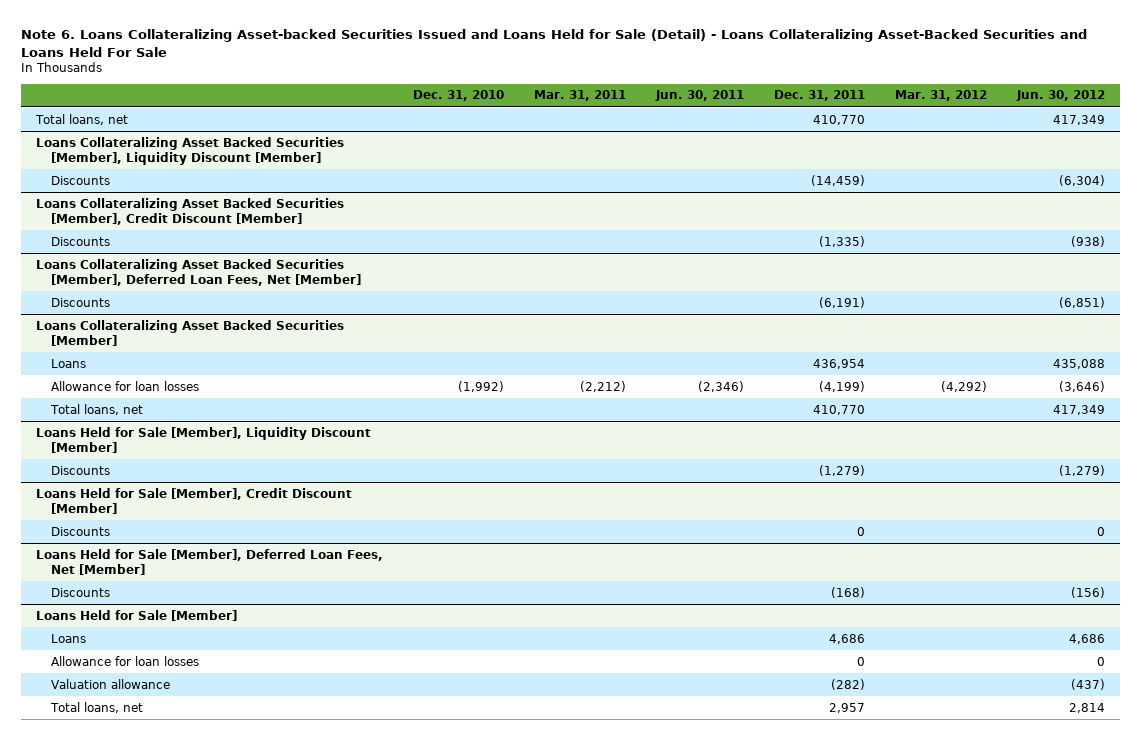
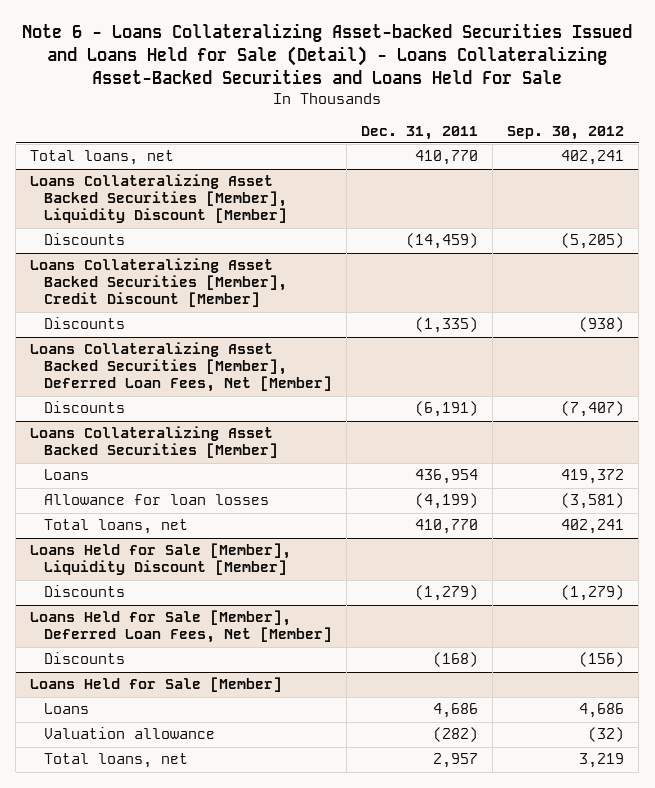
[21,28,1088,57] Note 6. Loans Collateralizing Asset-backed Securities Issued and Loans Held for Sale (Detail) - Loans Collateralizing Asset-Backed Securities and Loans Held For Sale -> [22,23,633,84] Note 6 - Loans Collateralizing Asset-backed Securities Issued and Loans Held for Sale (Detail) - Loans Collateralizing Asset-Backed Securities and Loans Held For Sale
[413,90,505,102] Dec. 31, 2010 -> none
[534,90,627,102] Mar. 31, 2011 -> none
[655,90,745,102] Jun. 30, 2011 -> none
[895,90,988,102] Mar. 31, 2012 -> none
[1016,90,1106,102] Jun. 30, 2012 -> none
none -> [507,125,625,140] Sep. 30, 2012
[36,487,353,514] Loans Held for Sale [Member], Credit Discount [Member] -> none
[51,526,111,536] Discounts -> none
[51,655,200,666] Allowance for loan losses -> none

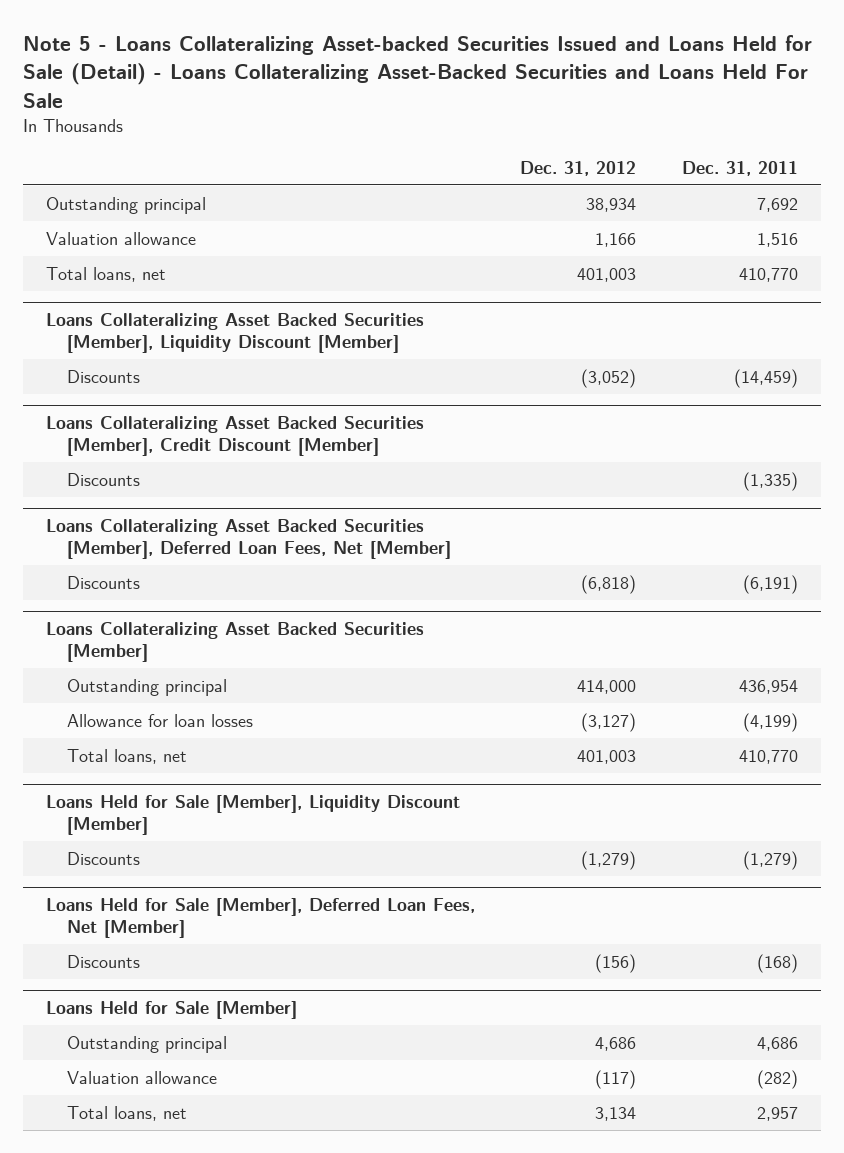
[22,23,633,84] Note 6 - Loans Collateralizing Asset-backed Securities Issued and Loans Held for Sale (Detail) - Loans Collateralizing Asset-Backed Securities and Loans Held For Sale -> [22,35,812,108] Note 5 - Loans Collateralizing Asset-backed Securities Issued and Loans Held for Sale (Detail) - Loans Collateralizing Asset-Backed Securities and Loans Held For Sale
[507,125,625,140] Sep. 30, 2012 -> none
none -> [520,160,637,176] Dec. 31, 2012
none -> [45,196,206,214] Outstanding principal
none -> [45,231,196,245] Valuation allowance
[43,469,89,481] Loans -> [67,678,228,696] Outstanding principal
[43,703,89,715] Loans -> [67,1035,228,1053] Outstanding principal

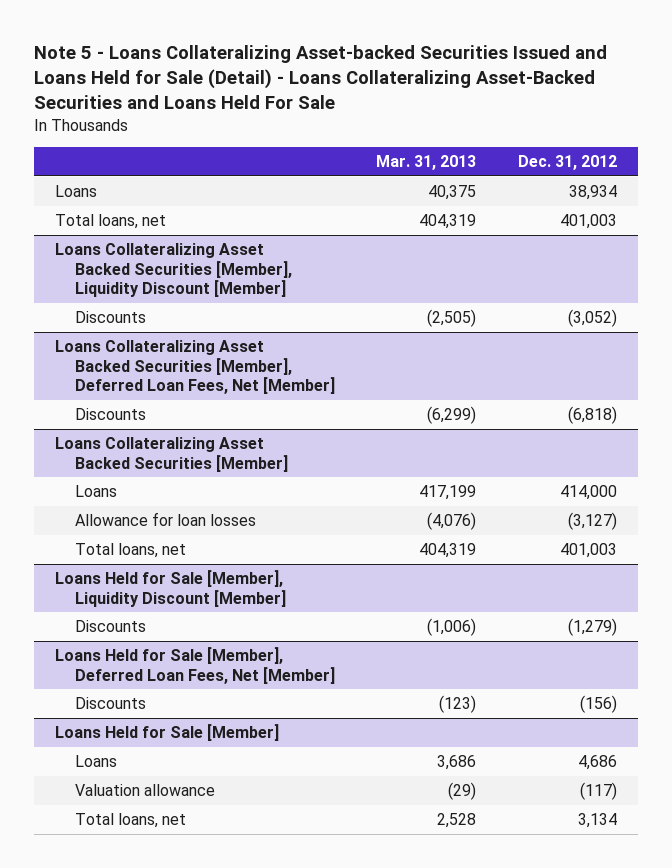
[682,160,799,176] Dec. 31, 2011 -> none
none -> [376,154,477,170] Mar. 31, 2013
[45,231,196,245] Valuation allowance -> none
[45,196,206,214] Outstanding principal -> [54,185,97,198] Loans
[45,415,424,457] Loans Collateralizing Asset Backed Securities [Member], Credit Discount [Member] -> none
[67,472,141,486] Discounts -> none
[67,678,228,696] Outstanding principal -> [74,485,117,498] Loans
[67,1035,228,1053] Outstanding principal -> [74,755,117,768] Loans

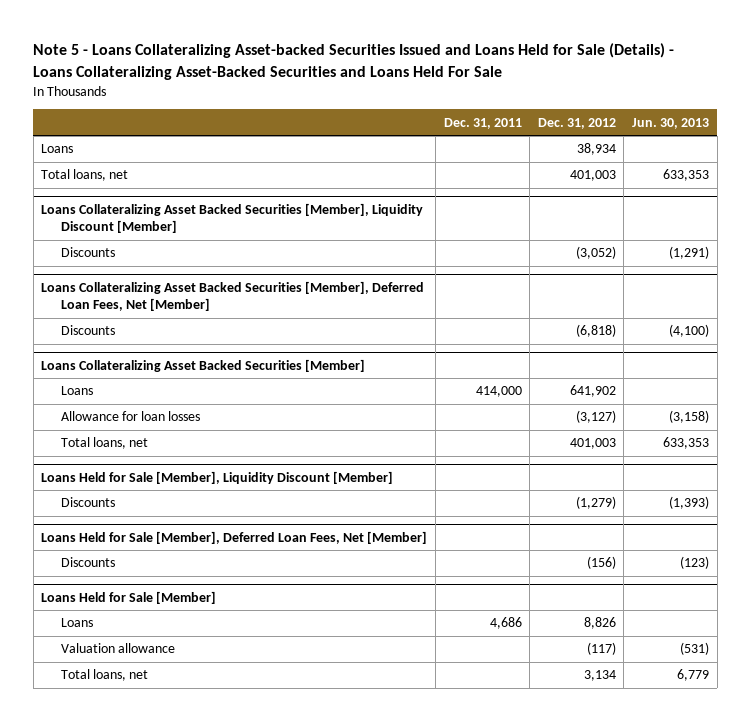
[33,44,607,109] Note 5 - Loans Collateralizing Asset-backed Securities Issued and Loans Held for Sale (Detail) - Loans Collateralizing Asset-Backed Securities and Loans Held For Sale -> [33,43,675,80] Note 5 - Loans Collateralizing Asset-backed Securities Issued and Loans Held for Sale (Details) - Loans Collateralizing Asset-Backed Securities and Loans Held For Sale
[376,154,477,170] Mar. 31, 2013 -> none
none -> [443,117,522,129] Dec. 31, 2011
none -> [632,117,710,129] Jun. 30, 2013
[559,485,617,501] 414,000 -> [569,385,616,398] 641,902
[577,755,617,771] 4,686 -> [583,617,616,630] 8,826

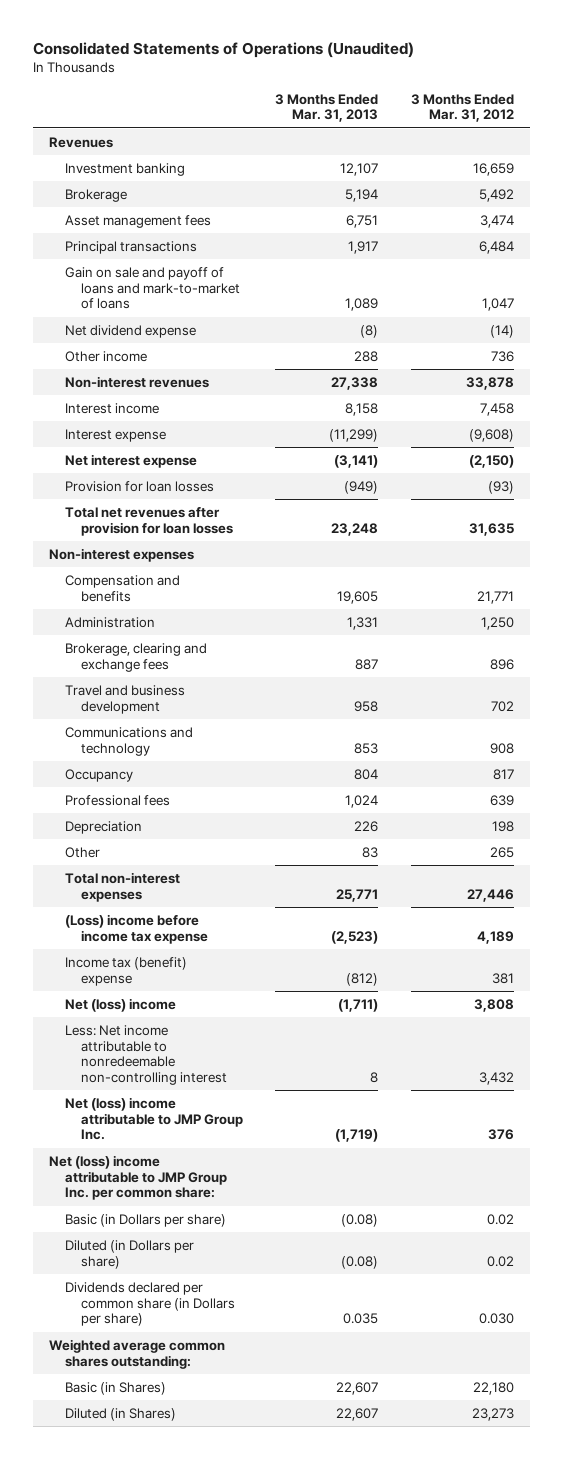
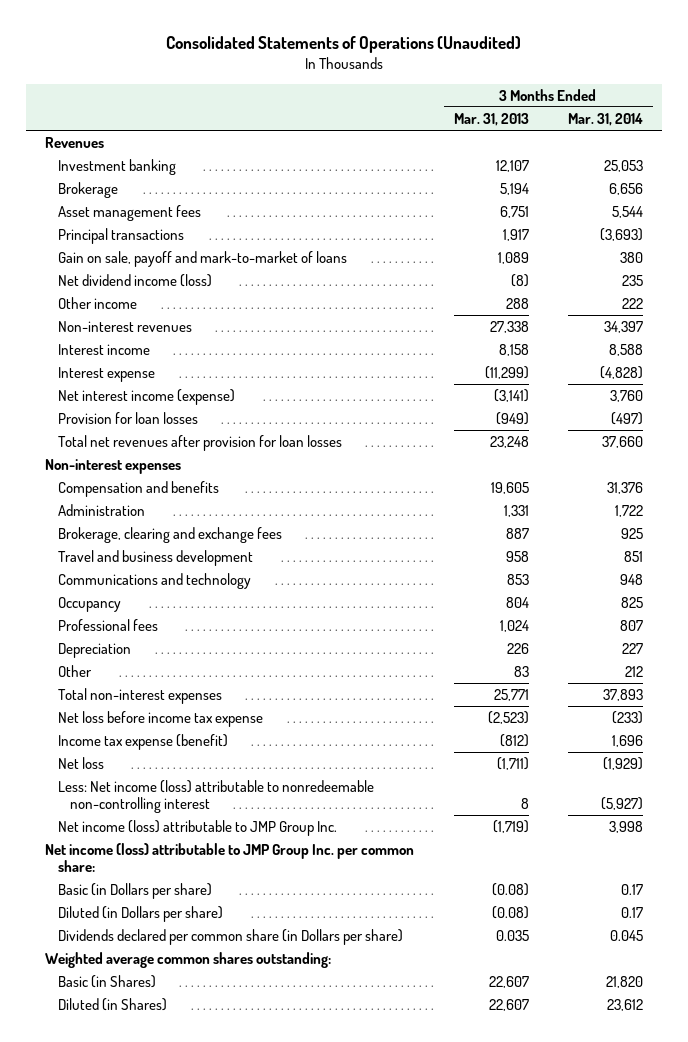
[410,93,514,123] 3 Months Ended Mar. 31, 2012 -> none
none -> [567,112,643,126] Mar. 31, 2014
[64,266,240,310] Gain on sale and payoff of loans and mark-to-market of loans -> [57,250,347,267] Gain on sale, payoff and mark-to-market of loans
[64,324,196,338] Net dividend expense -> [57,273,212,287] Net dividend income (loss)
[64,453,197,468] Net interest expense -> [57,388,235,405] Net interest income (expense)
[64,913,208,944] (Loss) income before income tax expense -> [57,710,263,727] Net loss before income tax expense
[64,956,187,986] Income tax (benefit) expense -> [57,733,228,750] Income tax expense (benefit)
[64,997,176,1012] Net (loss) income -> [57,756,104,769] Net loss
[64,1024,227,1086] Less: Net income attributable to nonredeemable non-controlling interest -> [57,779,374,814] Less: Net income (loss) attributable to nonredeemable non-controlling interest
[64,1096,243,1141] Net (loss) income attributable to JMP Group Inc. -> [57,819,337,836] Net income (loss) attributable to JMP Group Inc.
[49,1154,227,1201] Net (loss) income attributable to JMP Group Inc. per common share: -> [45,842,415,873] Net income (loss) attributable to JMP Group Inc. per common share:

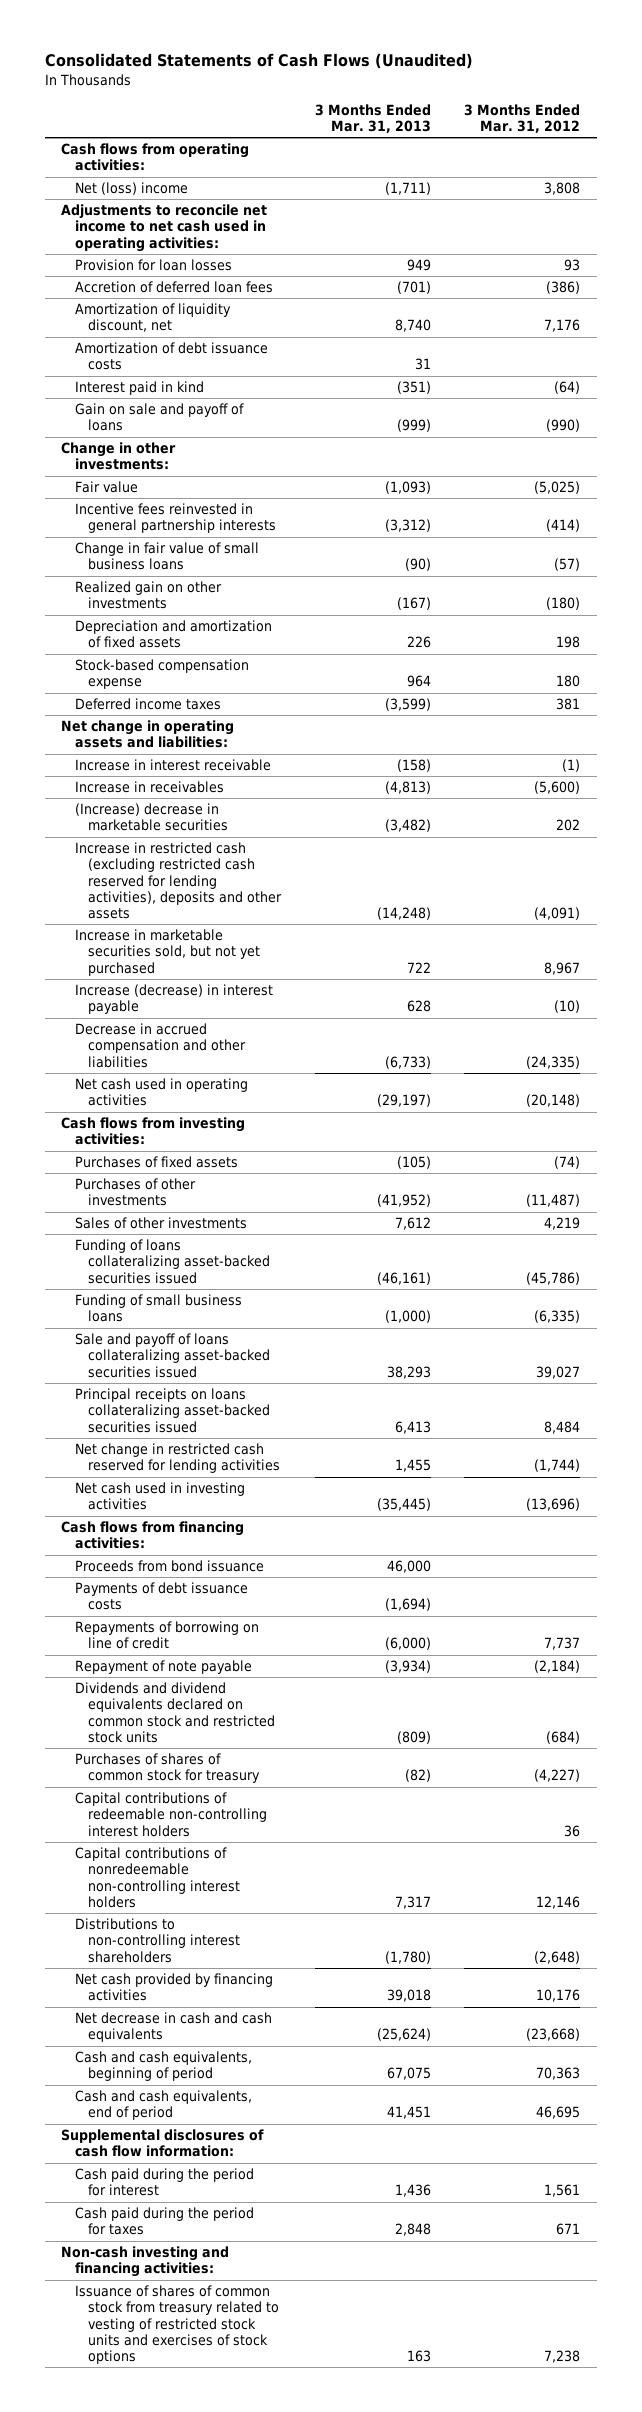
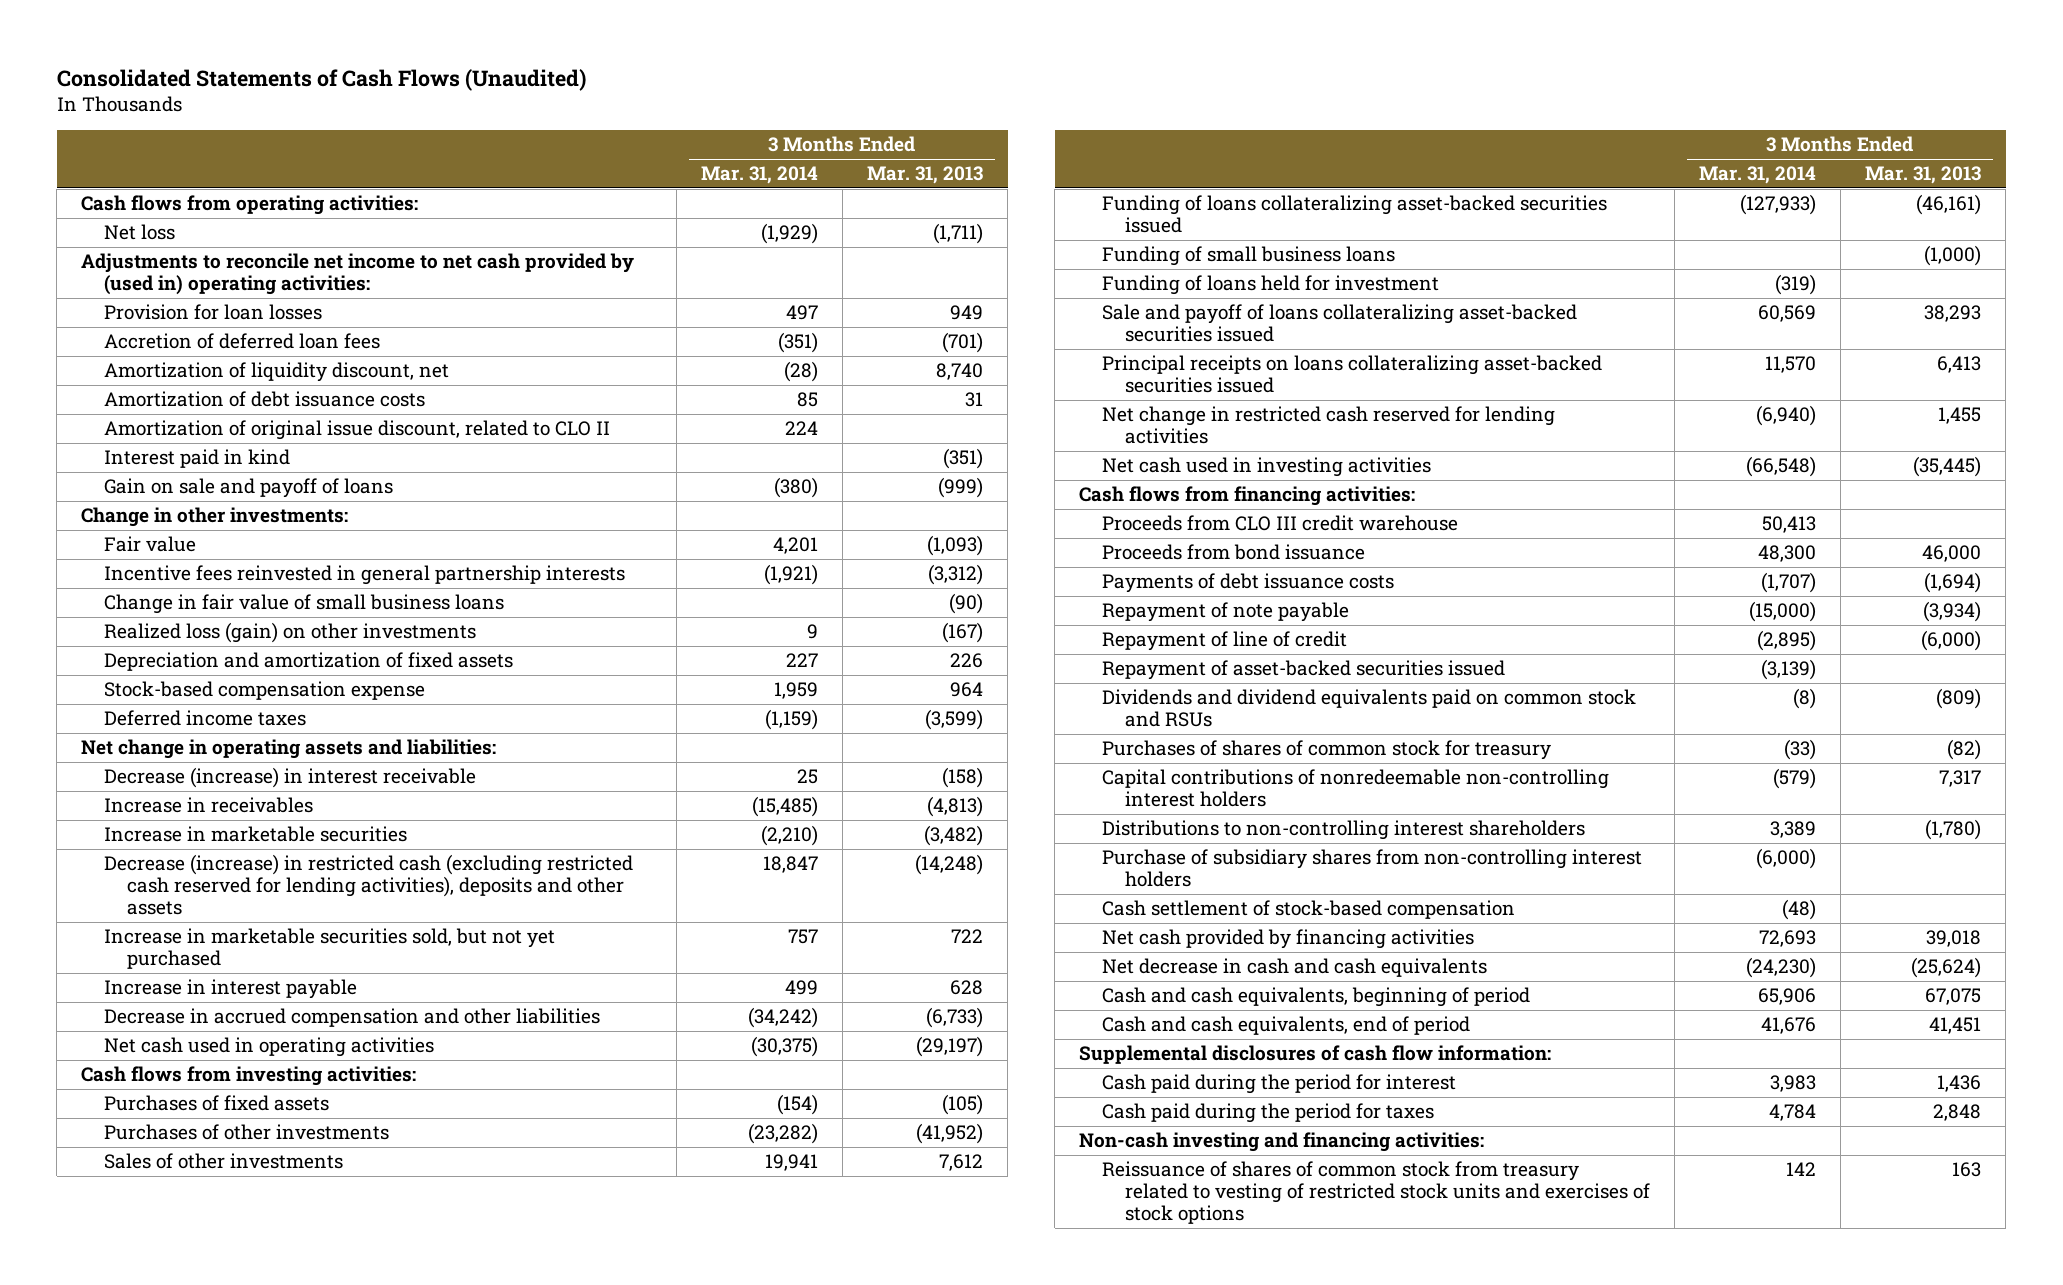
[464,104,581,134] 3 Months Ended Mar. 31, 2012 -> none
none -> [701,166,819,185] Mar. 31, 2014
[74,182,188,196] Net (loss) income -> [104,224,176,241] Net loss
[61,204,268,252] Adjustments to reconcile net income to net cash used in operating activities: -> [81,253,635,296] Adjustments to reconcile net income to net cash provided by (used in) operating activities:
none -> [104,420,611,441] Amortization of original issue discount, related to CLO II
[74,581,222,610] Realized gain on other investments -> [104,622,477,644] Realized loss (gain) on other investments
[74,759,271,772] Increase in interest receivable -> [104,767,477,789] Decrease (increase) in interest receivable
[74,803,228,832] (Increase) decrease in marketable securities -> [104,826,408,843] Increase in marketable securities
[74,842,282,919] Increase in restricted cash (excluding restricted cash reserved for lending activities), deposits and other assets -> [104,854,634,916] Decrease (increase) in restricted cash (excluding restricted cash reserved for lending activities), deposits and other assets
[74,984,273,1015] Increase (decrease) in interest payable -> [104,979,358,1000] Increase in interest payable
none -> [1102,275,1440,296] Funding of loans held for investment
none -> [1102,515,1459,532] Proceeds from CLO III credit warehouse
[74,1621,259,1650] Repayments of borrowing on line of credit -> none
none -> [1102,631,1348,652] Repayment of line of credit
none -> [1102,660,1506,681] Repayment of asset-backed securities issued
[74,1682,275,1743] Dividends and dividend equivalents declared on common stock and restricted stock units -> [1102,689,1637,728] Dividends and dividend equivalents paid on common stock and RSUs
[74,1792,267,1837] Capital contributions of redeemable non-controlling interest holders -> none
none -> [1102,849,1643,888] Purchase of subsidiary shares from non-controlling interest holders
none -> [1102,900,1516,920] Cash settlement of stock-based compensation
[74,2285,279,2364] Issuance of shares of common stock from treasury related to vesting of restricted stock units and exercises of stock options -> [1102,1161,1651,1225] Reissuance of shares of common stock from treasury related to vesting of restricted stock units and exercises of stock options

